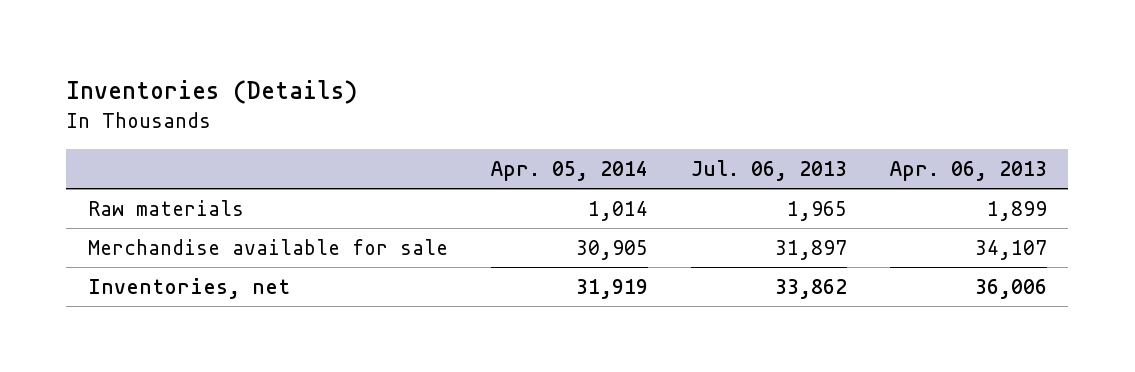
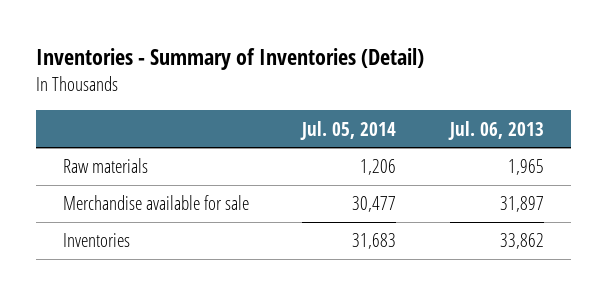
[66,80,358,105] Inventories (Details) -> [35,48,424,71] Inventories - Summary of Inventories (Detail)
[490,160,648,181] Apr. 05, 2014 -> none
[889,160,1047,181] Apr. 06, 2013 -> none
none -> [300,120,397,140] Jul. 05, 2014
[87,278,290,300] Inventories, net -> [62,233,130,248] Inventories

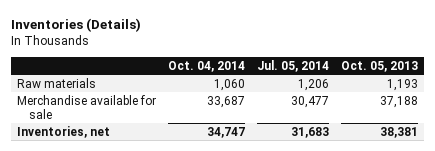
[35,48,424,71] Inventories - Summary of Inventories (Detail) -> [10,18,141,33] Inventories (Details)
[448,120,545,140] Jul. 06, 2013 -> none
none -> [167,60,245,72] Oct. 04, 2014
none -> [341,60,419,72] Oct. 05, 2013
[62,233,130,248] Inventories -> [16,125,110,138] Inventories, net

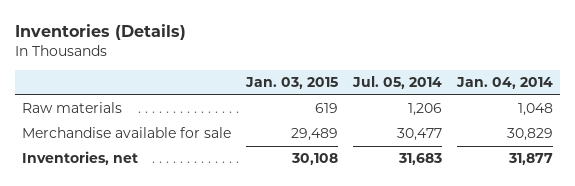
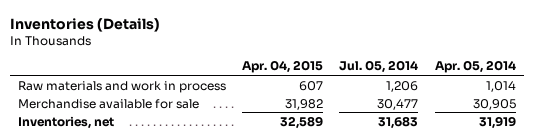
[245,77,339,90] Jan. 03, 2015 -> none
[455,77,553,90] Jan. 04, 2014 -> none
none -> [242,60,324,74] Apr. 04, 2015
none -> [434,60,516,74] Apr. 05, 2014
[22,102,123,114] Raw materials -> [17,80,226,93] Raw materials and work in process

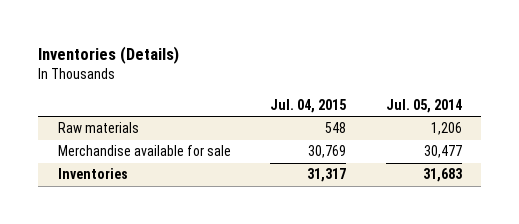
[242,60,324,74] Apr. 04, 2015 -> none
[434,60,516,74] Apr. 05, 2014 -> none
none -> [270,98,347,113] Jul. 04, 2015
[17,80,226,93] Raw materials and work in process -> [57,122,139,134] Raw materials
[17,115,114,129] Inventories, net -> [57,168,128,180] Inventories

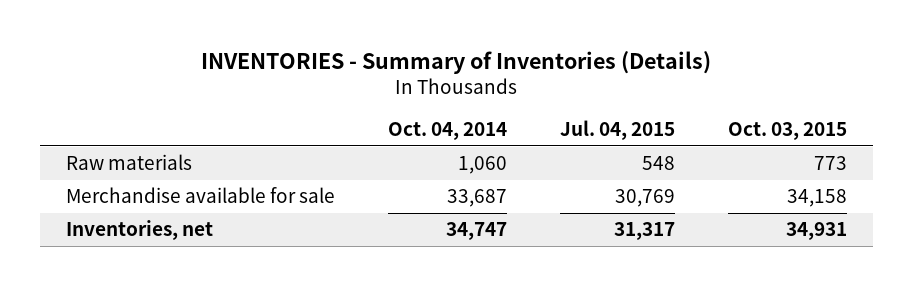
[37,45,179,64] Inventories (Details) -> [201,50,712,74] INVENTORIES - Summary of Inventories (Details)
[385,98,462,113] Jul. 05, 2014 -> none
none -> [387,122,507,141] Oct. 04, 2014
none -> [727,122,847,141] Oct. 03, 2015
[57,168,128,180] Inventories -> [66,220,214,241] Inventories, net

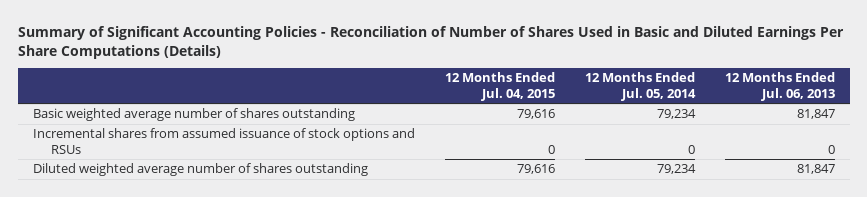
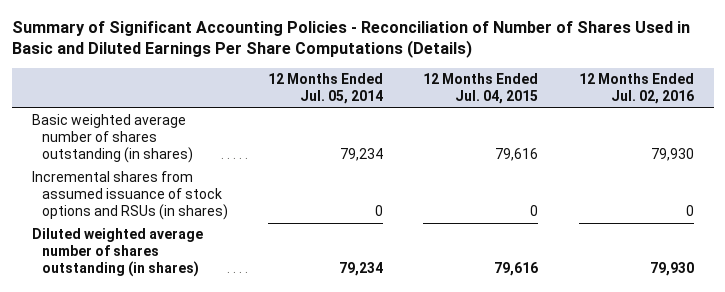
[724,72,835,101] 12 Months Ended Jul. 06, 2013 -> none
none -> [578,73,694,105] 12 Months Ended Jul. 02, 2016
[32,108,355,122] Basic weighted average number of shares outstanding -> [31,114,193,164] Basic weighted average number of shares outstanding (in shares)
[32,128,415,154] Incremental shares from assumed issuance of stock options and RSUs -> [31,171,228,221] Incremental shares from assumed issuance of stock options and RSUs (in shares)
[32,163,368,177] Diluted weighted average number of shares outstanding -> [31,228,203,278] Diluted weighted average number of shares outstanding (in shares)

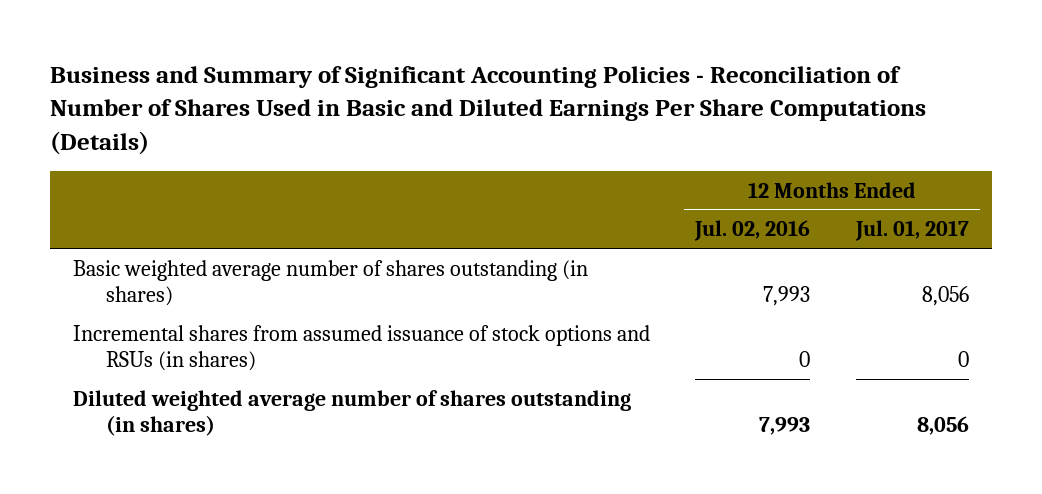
[11,20,690,59] Summary of Significant Accounting Policies - Reconciliation of Number of Shares Used in Basic and Diluted Earnings Per Share Computations (Details) -> [49,66,926,155] Business and Summary of Significant Accounting Policies - Reconciliation of Number of Shares Used in Basic and Diluted Earnings Per Share Computations (Details)
[267,73,383,105] 12 Months Ended Jul. 05, 2014 -> none
[423,73,539,105] 12 Months Ended Jul. 04, 2015 -> none
none -> [855,220,970,242] Jul. 01, 2017
[650,148,694,162] 79,930 -> [763,286,811,307] 7,993
[649,262,694,277] 79,930 -> [759,417,811,436] 7,993

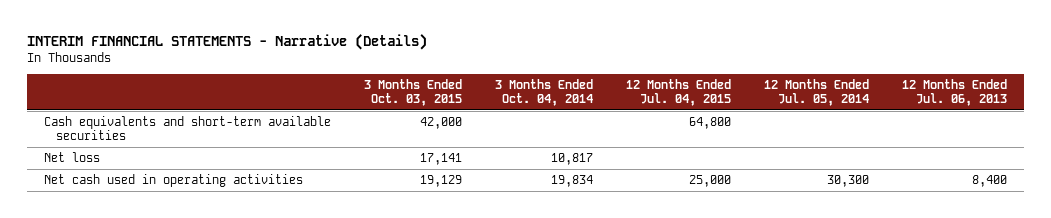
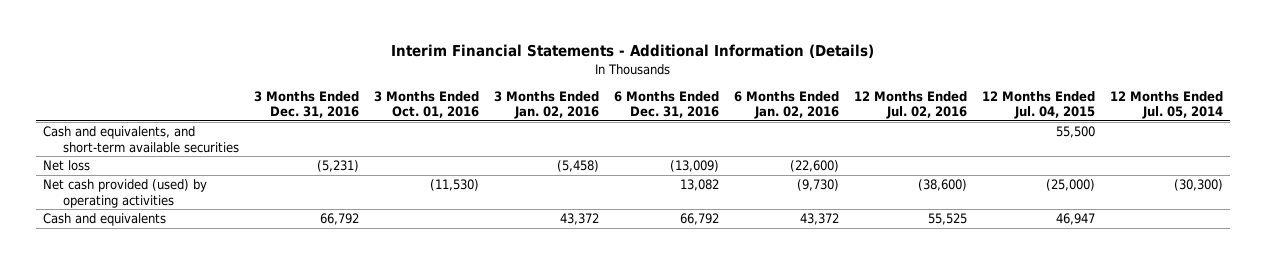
[27,33,428,50] INTERIM FINANCIAL STATEMENTS - Narrative (Details) -> [391,44,875,59] Interim Financial Statements - Additional Information (Details)
[363,79,462,106] 3 Months Ended Oct. 03, 2015 -> none
[494,79,593,106] 3 Months Ended Oct. 04, 2014 -> none
[902,79,1008,106] 12 Months Ended Jul. 06, 2013 -> none
none -> [254,90,360,119] 3 Months Ended Dec. 31, 2016
none -> [374,90,480,119] 3 Months Ended Oct. 01, 2016
none -> [494,90,600,120] 3 Months Ended Jan. 02, 2016
none -> [614,90,720,119] 6 Months Ended Dec. 31, 2016
none -> [733,90,839,120] 6 Months Ended Jan. 02, 2016
none -> [853,90,967,120] 12 Months Ended Jul. 02, 2016
[43,116,331,141] Cash equivalents and short-term available securities -> [43,126,240,153] Cash and equivalents, and short-term available securities
[688,117,731,130] 64,800 -> [1055,126,1095,139] 55,500
[43,174,303,188] Net cash used in operating activities -> [43,179,208,208] Net cash provided (used) by operating activities
[688,175,731,188] 25,000 -> [1045,179,1095,192] (25,000)
[827,175,870,188] 30,300 -> [1173,179,1223,192] (30,300)
none -> [43,213,167,227] Cash and equivalents

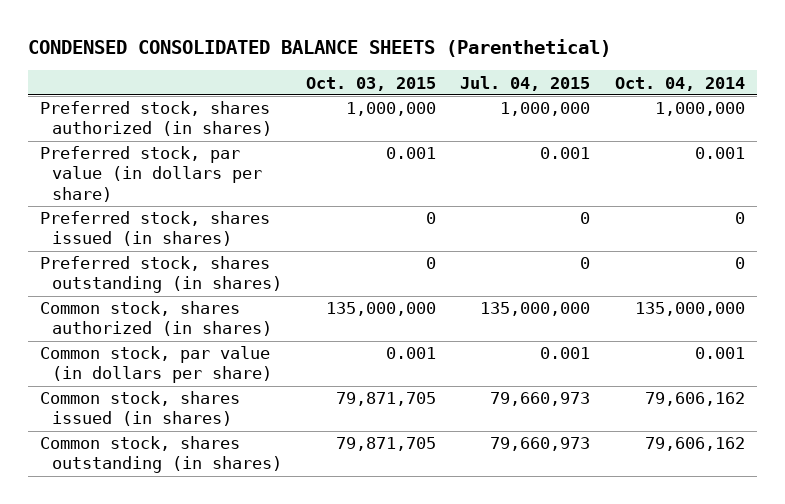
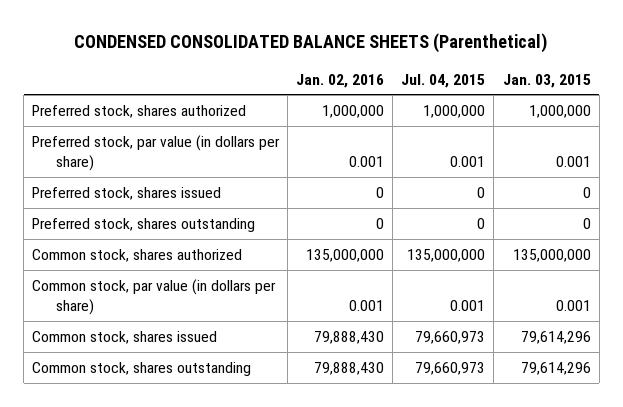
[306,76,437,91] Oct. 03, 2015 -> none
[614,76,745,91] Oct. 04, 2014 -> none
none -> [296,73,385,88] Jan. 02, 2016
none -> [502,73,591,88] Jan. 03, 2015
[40,101,272,137] Preferred stock, shares authorized (in shares) -> [32,105,247,119] Preferred stock, shares authorized
[40,211,271,247] Preferred stock, shares issued (in shares) -> [32,187,222,201] Preferred stock, shares issued
[40,256,282,294] Preferred stock, shares outstanding (in shares) -> [32,218,256,233] Preferred stock, shares outstanding
[40,301,272,337] Common stock, shares authorized (in shares) -> [32,249,243,263] Common stock, shares authorized
[40,391,241,427] Common stock, shares issued (in shares) -> [32,331,218,345] Common stock, shares issued
[40,436,282,474] Common stock, shares outstanding (in shares) -> [32,362,252,377] Common stock, shares outstanding

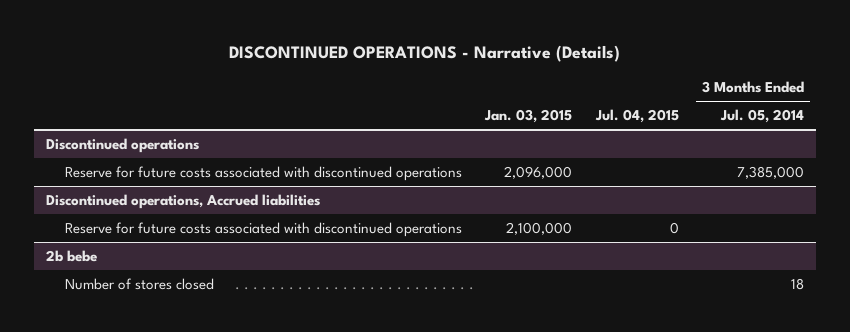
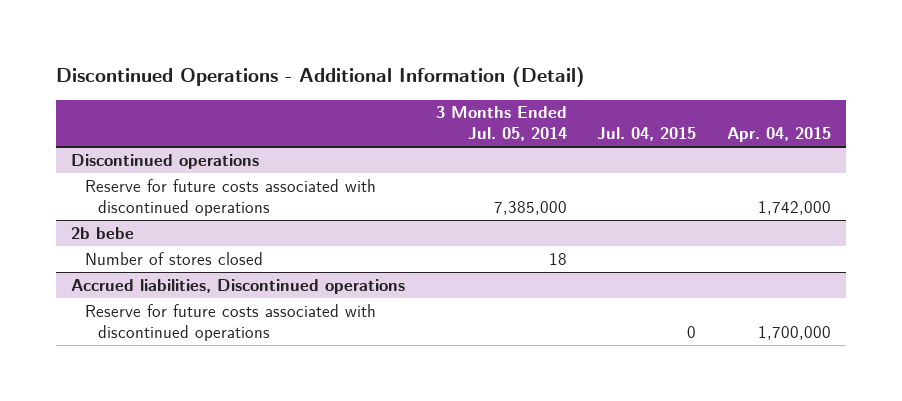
[229,44,621,62] DISCONTINUED OPERATIONS - Narrative (Details) -> [55,67,585,88] Discontinued Operations - Additional Information (Detail)
[484,109,573,124] Jan. 03, 2015 -> none
none -> [727,127,832,143] Apr. 04, 2015
[45,194,320,210] Discontinued operations, Accrued liabilities -> none
[64,222,462,238] Reserve for future costs associated with discontinued operations -> none
none -> [71,278,406,294] Accrued liabilities, Discontinued operations
none -> [84,303,376,341] Reserve for future costs associated with discontinued operations

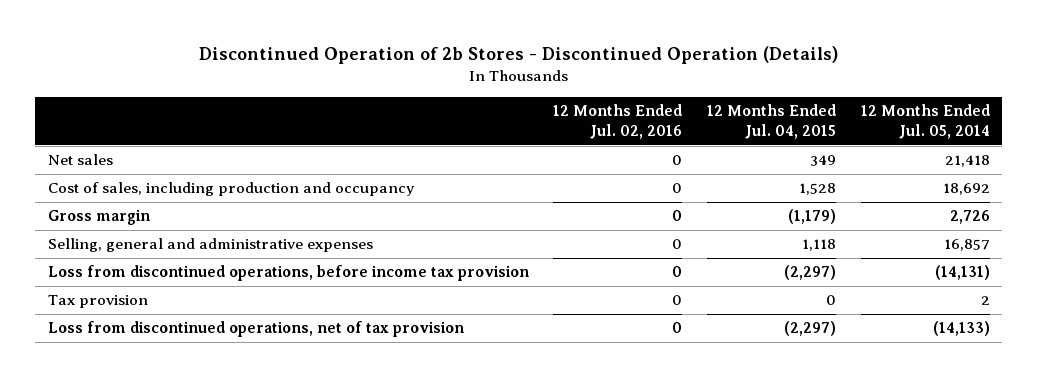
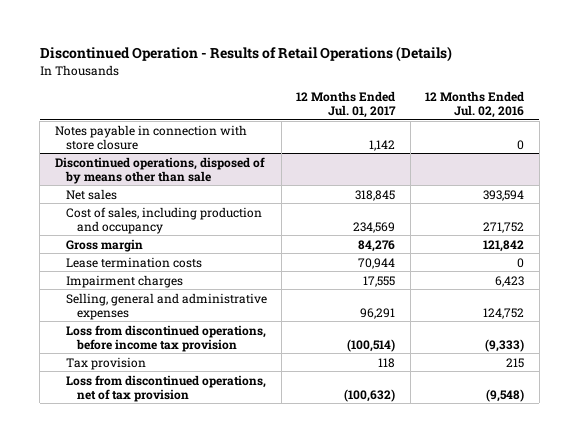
[198,45,838,64] Discontinued Operation of 2b Stores - Discontinued Operation (Details) -> [39,46,452,63] Discontinued Operation - Results of Retail Operations (Details)
[707,103,837,140] 12 Months Ended Jul. 04, 2015 -> none
[860,103,990,140] 12 Months Ended Jul. 05, 2014 -> none
none -> [296,90,397,118] 12 Months Ended Jul. 01, 2017
none -> [54,124,247,150] Notes payable in connection with store closure
none -> [54,156,265,184] Discontinued operations, disposed of by means other than sale
[672,155,683,166] 0 -> [483,189,525,201] 393,594
[672,183,683,194] 0 -> [483,221,525,233] 271,752
[672,210,683,222] 0 -> [483,239,525,252] 121,842
none -> [65,256,202,268] Lease termination costs
none -> [65,274,183,288] Impairment charges
[672,239,683,250] 0 -> [483,307,525,319] 124,752
[672,266,683,278] 0 -> [485,338,525,352] (9,333)
[672,295,683,306] 0 -> [506,357,525,368] 215
[672,322,683,334] 0 -> [486,388,525,402] (9,548)

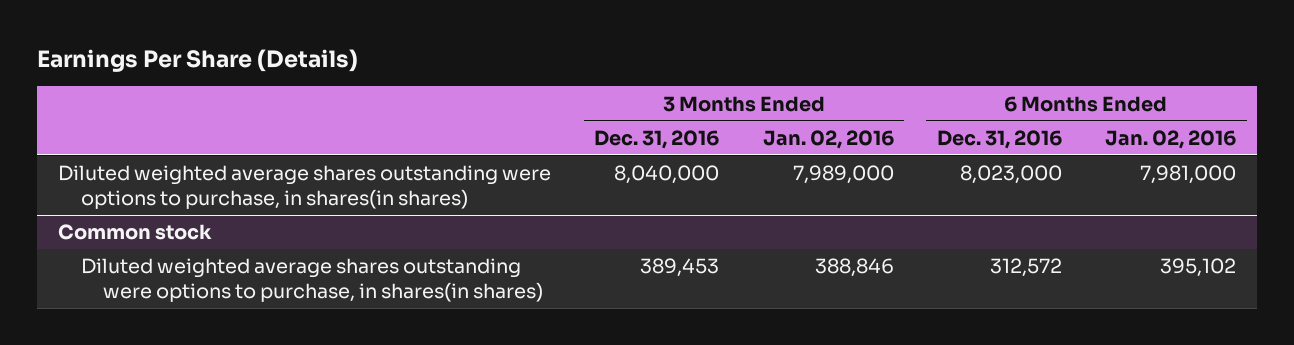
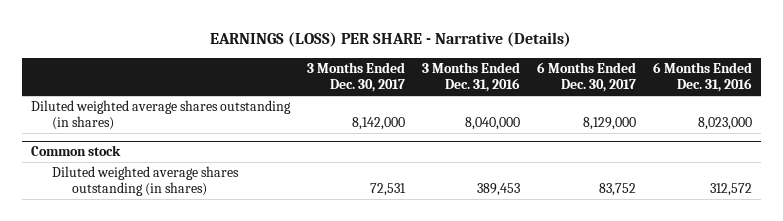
[36,48,358,72] Earnings Per Share (Details) -> [210,32,572,48] EARNINGS (LOSS) PER SHARE - Narrative (Details)
[762,129,894,149] Jan. 02, 2016 -> none
[1104,129,1236,149] Jan. 02, 2016 -> none
none -> [306,62,405,93] 3 Months Ended Dec. 30, 2017
none -> [537,62,637,93] 6 Months Ended Dec. 30, 2017
[58,165,552,209] Diluted weighted average shares outstanding were options to purchase, in shares(in shares) -> [30,100,291,131] Diluted weighted average shares outstanding (in shares)
[80,258,544,302] Diluted weighted average shares outstanding were options to purchase, in shares(in shares) -> [51,166,239,197] Diluted weighted average shares outstanding (in shares)

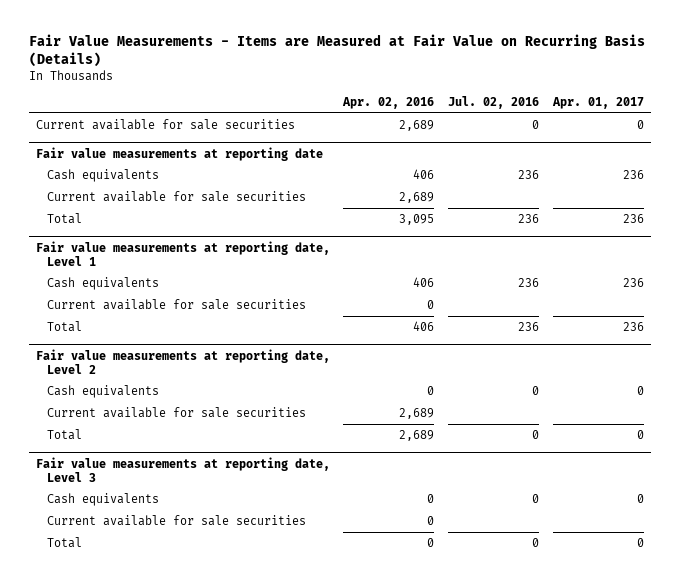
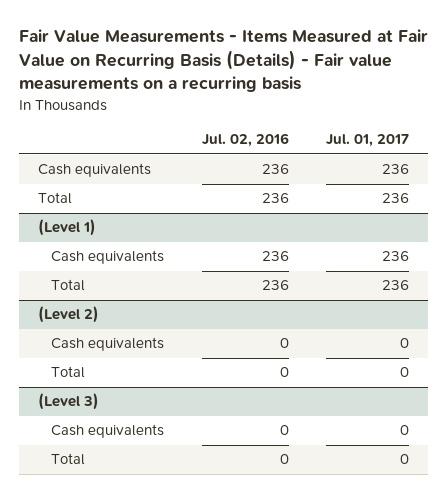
[28,34,645,68] Fair Value Measurements - Items are Measured at Fair Value on Recurring Basis (Details) -> [18,29,428,93] Fair Value Measurements - Items Measured at Fair Value on Recurring Basis (Details) - Fair value measurements on a recurring basis
[342,97,435,110] Apr. 02, 2016 -> none
[552,97,645,110] Apr. 01, 2017 -> none
none -> [326,134,410,148] Jul. 01, 2017
[35,118,295,130] Current available for sale securities -> none
[35,146,323,161] Fair value measurements at reporting date -> none
[46,190,306,202] Current available for sale securities -> none
[35,240,330,266] Fair value measurements at reporting date, Level 1 -> none
none -> [37,219,96,237] (Level 1)
[46,298,306,310] Current available for sale securities -> none
[35,348,330,374] Fair value measurements at reporting date, Level 2 -> none
none -> [37,306,99,324] (Level 2)
[46,406,306,418] Current available for sale securities -> none
[35,456,330,482] Fair value measurements at reporting date, Level 3 -> none
none -> [37,393,99,411] (Level 3)
[46,514,306,526] Current available for sale securities -> none

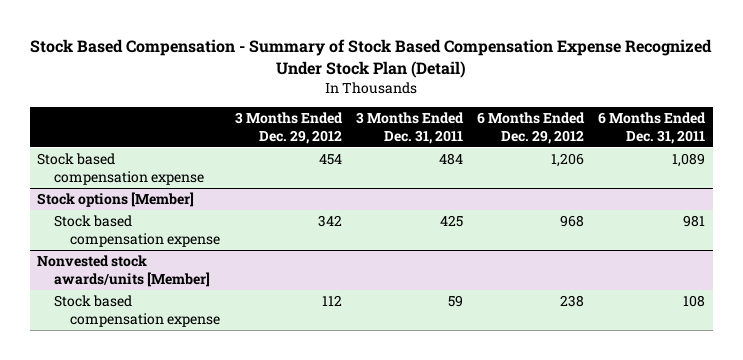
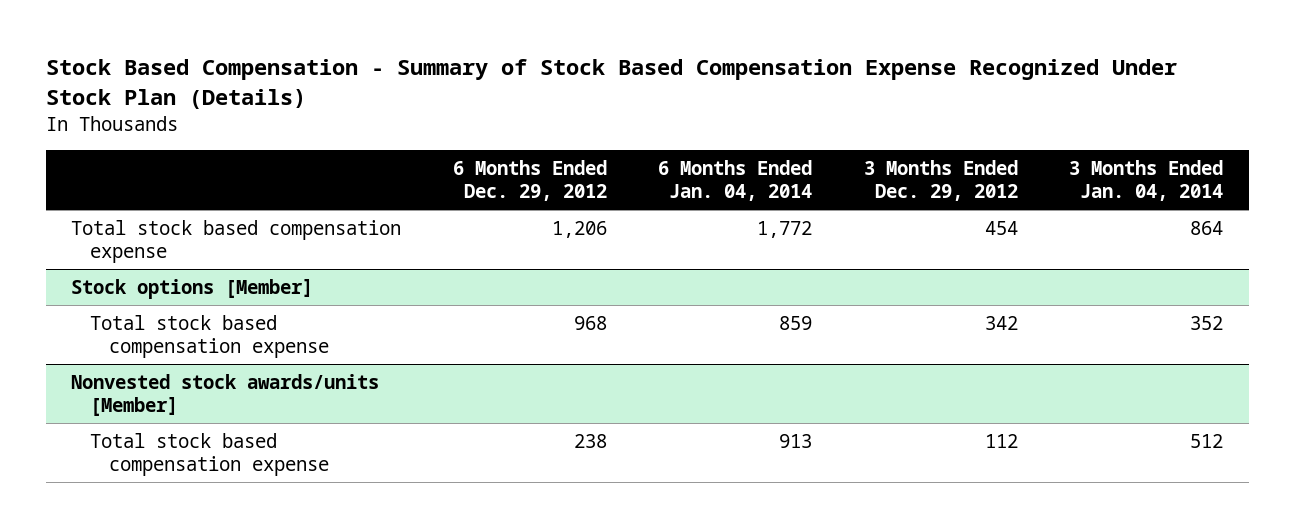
[30,39,713,78] Stock Based Compensation - Summary of Stock Based Compensation Expense Recognized Under Stock Plan (Detail) -> [45,59,1177,110] Stock Based Compensation - Summary of Stock Based Compensation Expense Recognized Under Stock Plan (Details)
[355,112,464,144] 3 Months Ended Dec. 31, 2011 -> none
[598,112,707,144] 6 Months Ended Dec. 31, 2011 -> none
none -> [658,160,813,201] 6 Months Ended Jan. 04, 2014
none -> [1069,160,1224,201] 3 Months Ended Jan. 04, 2014
[37,153,204,185] Stock based compensation expense -> [71,219,402,263] Total stock based compensation expense
[53,215,221,247] Stock based compensation expense -> [90,314,329,358] Total stock based compensation expense
[53,295,221,327] Stock based compensation expense -> [90,432,329,476] Total stock based compensation expense

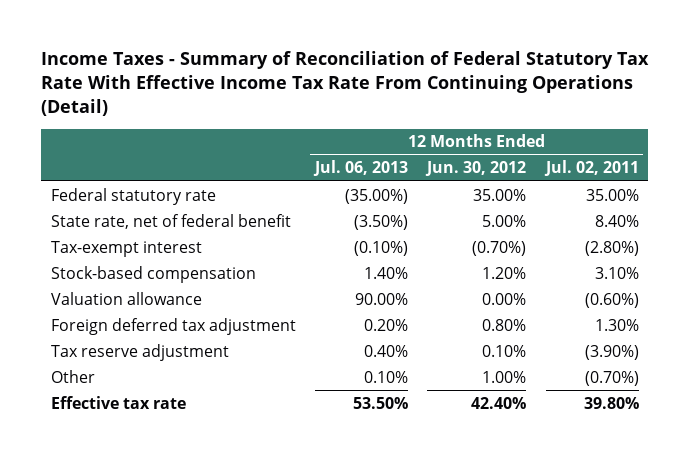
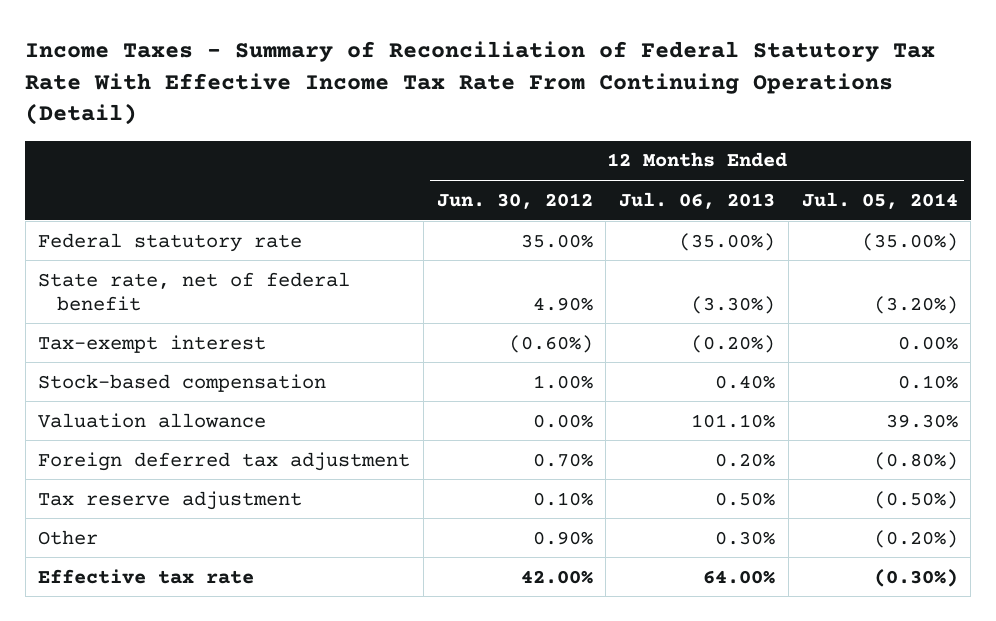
[543,160,639,177] Jul. 02, 2011 -> none
none -> [801,191,958,209] Jul. 05, 2014
[353,214,408,230] (3.50%) -> [691,295,776,314] (3.30%)
[482,214,527,227] 5.00% -> [532,296,593,311] 4.90%
[353,240,408,256] (0.10%) -> [691,334,776,353] (0.20%)
[472,240,527,256] (0.70%) -> [508,334,593,353] (0.60%)
[363,266,408,279] 1.40% -> [715,374,776,389] 0.40%
[482,266,527,279] 1.20% -> [532,374,593,389] 1.00%
[354,292,408,305] 90.00% -> [691,413,776,428] 101.10%
[482,318,527,331] 0.80% -> [532,452,593,467] 0.70%
[363,344,408,357] 0.40% -> [715,491,776,506] 0.50%
[363,370,408,383] 0.10% -> [715,530,776,545] 0.30%
[482,370,527,383] 1.00% -> [532,530,593,545] 0.90%
[352,396,408,409] 53.50% -> [703,569,776,584] 64.00%
[471,396,527,409] 42.40% -> [520,569,593,584] 42.00%

